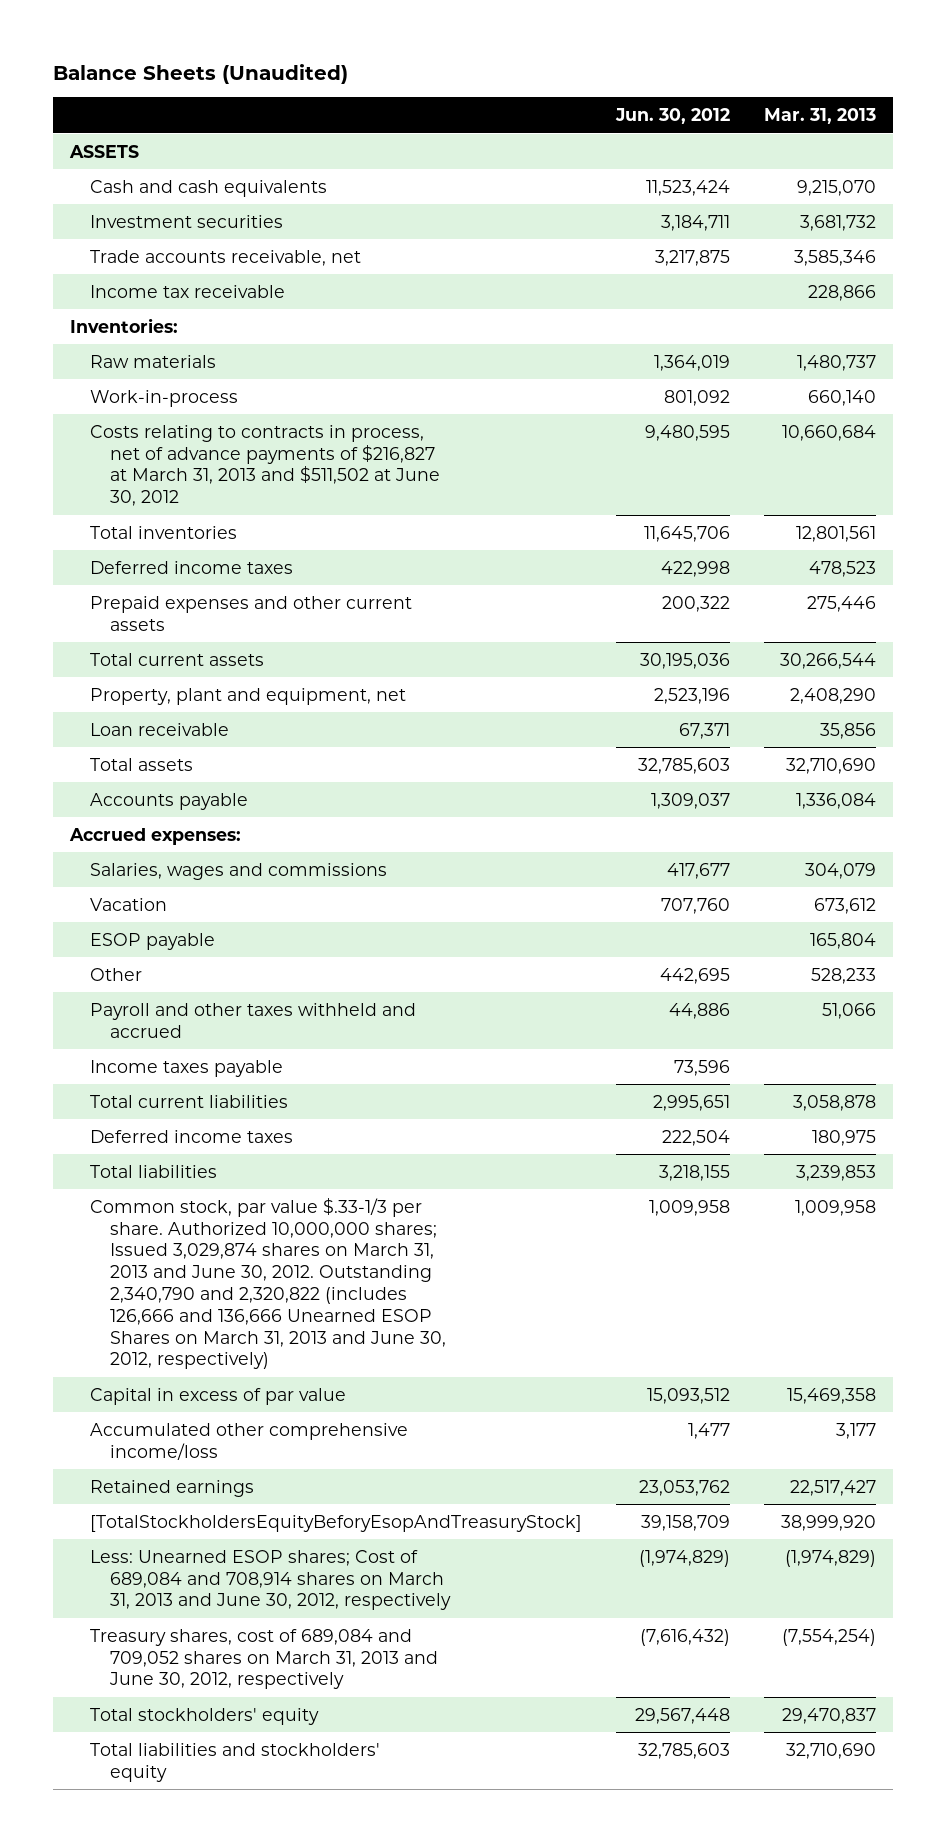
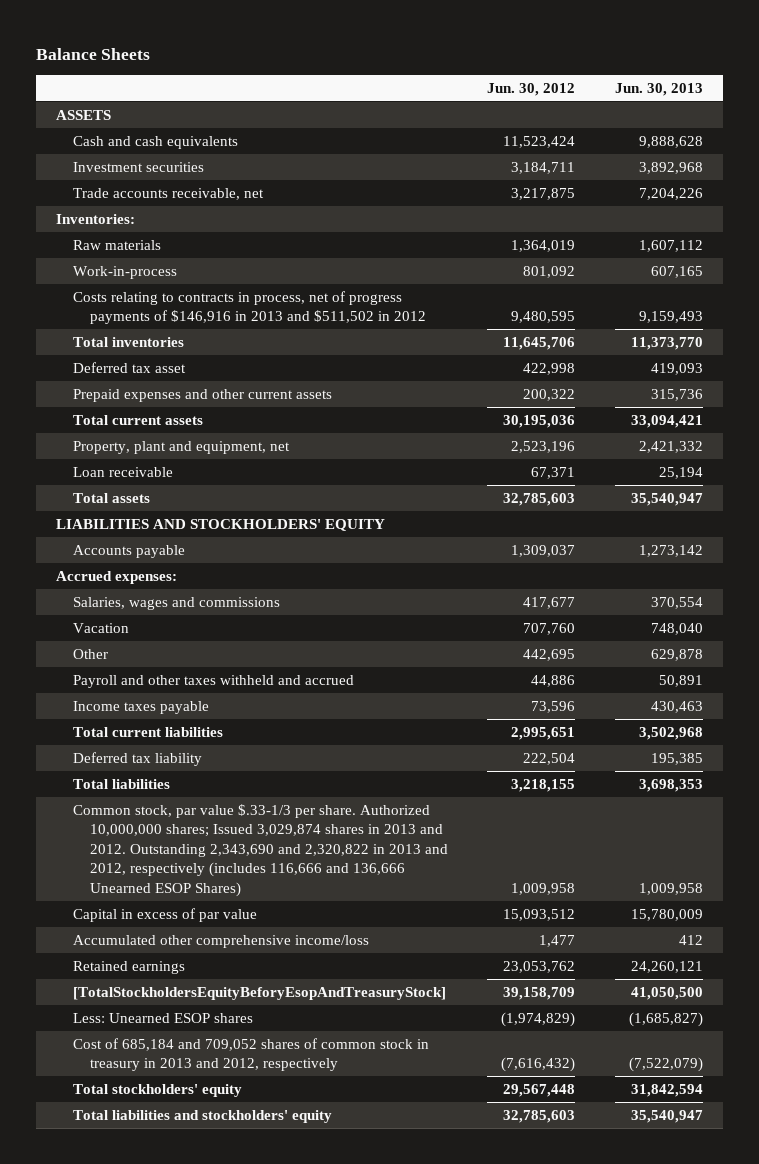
[53,63,349,84] Balance Sheets (Unaudited) -> [36,47,151,60] Balance Sheets
[764,108,877,125] Mar. 31, 2013 -> none
none -> [615,82,704,96] Jun. 30, 2013
[90,284,286,298] Income tax receivable -> none
[90,424,441,507] Costs relating to contracts in process, net of advance payments of $216,827 at March 31, 2013 and $511,502 at June 30, 2012 -> [72,290,426,325] Costs relating to contracts in process, net of progress payments of $146,916 in 2013 and $511,502 in 2012
[90,560,294,574] Deferred income taxes -> [72,361,186,373] Deferred tax asset
none -> [56,518,386,531] LIABILITIES AND STOCKHOLDERS' EQUITY
[90,932,216,950] ESOP payable -> none
[90,1129,294,1143] Deferred income taxes -> [72,751,202,766] Deferred tax liability
[90,1197,447,1370] Common stock, par value $.33-1/3 per share. Authorized 10,000,000 shares; Issued 3,029,874 shares on March 31, 2013 and June 30, 2012. Outstanding 2,340,790 and 2,320,822 (includes 126,666 and 136,666 Unearned ESOP Shares on March 31, 2013 and June 30, 2012, respectively) -> [72,803,448,897] Common stock, par value $.33-1/3 per share. Authorized 10,000,000 shares; Issued 3,029,874 shares in 2013 and 2012. Outstanding 2,343,690 and 2,320,822 in 2013 and 2012, respectively (includes 116,666 and 136,666 Unearned ESOP Shares)
[90,1549,452,1611] Less: Unearned ESOP shares; Cost of 689,084 and 708,914 shares on March 31, 2013 and June 30, 2012, respectively -> [72,1012,253,1023] Less: Unearned ESOP shares
[90,1628,439,1690] Treasury shares, cost of 689,084 and 709,052 shares on March 31, 2013 and June 30, 2012, respectively -> [72,1037,429,1072] Cost of 685,184 and 709,052 shares of common stock in treasury in 2013 and 2012, respectively

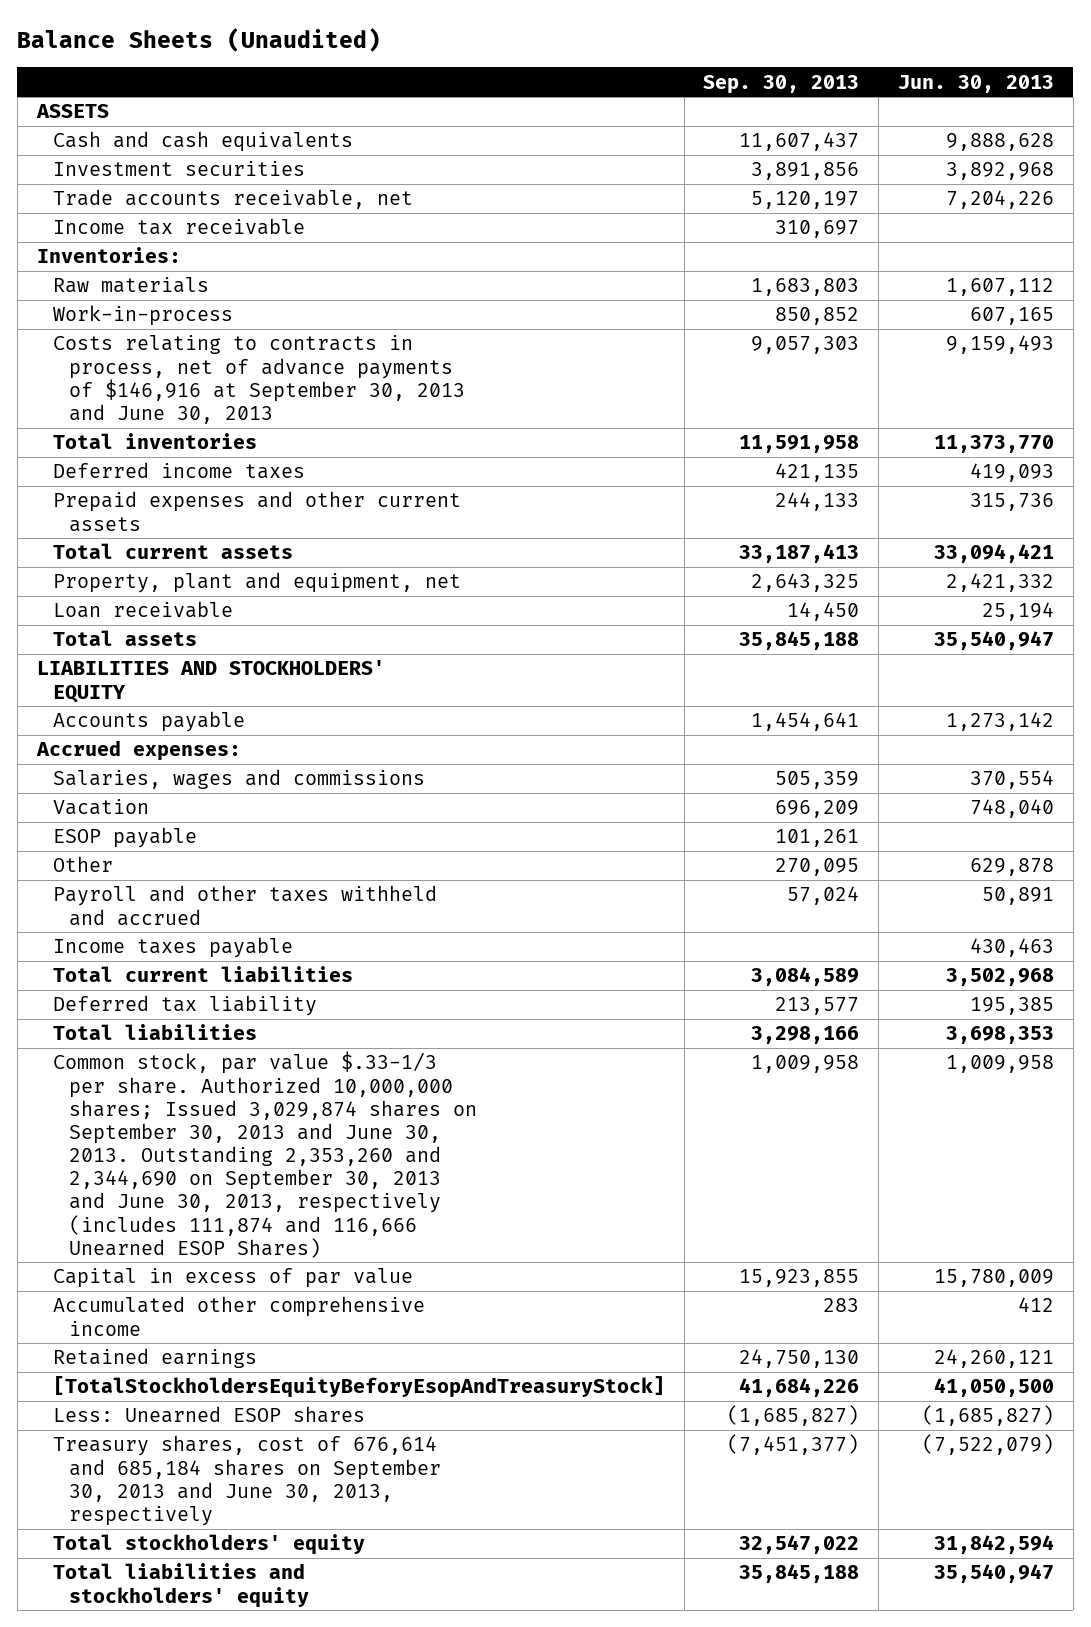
[36,47,151,60] Balance Sheets -> [17,27,382,52] Balance Sheets (Unaudited)
[487,82,576,96] Jun. 30, 2012 -> none
none -> [703,74,860,94] Sep. 30, 2013
none -> [52,218,305,236] Income tax receivable
[72,290,426,325] Costs relating to contracts in process, net of progress payments of $146,916 in 2013 and $511,502 in 2012 -> [52,335,466,424] Costs relating to contracts in process, net of advance payments of $146,916 at September 30, 2013 and June 30, 2013
[72,361,186,373] Deferred tax asset -> [52,462,305,480] Deferred income taxes
none -> [52,827,197,849] ESOP payable
[72,803,448,897] Common stock, par value $.33-1/3 per share. Authorized 10,000,000 shares; Issued 3,029,874 shares in 2013 and 2012. Outstanding 2,343,690 and 2,320,822 in 2013 and 2012, respectively (includes 116,666 and 136,666 Unearned ESOP Shares) -> [52,1051,478,1258] Common stock, par value $.33-1/3 per share. Authorized 10,000,000 shares; Issued 3,029,874 shares on September 30, 2013 and June 30, 2013. Outstanding 2,353,260 and 2,344,690 on September 30, 2013 and June 30, 2013, respectively (includes 111,874 and 116,666 Unearned ESOP Shares)
[72,934,369,948] Accumulated other comprehensive income/loss -> [52,1296,425,1336] Accumulated other comprehensive income
[72,1037,429,1072] Cost of 685,184 and 709,052 shares of common stock in treasury in 2013 and 2012, respectively -> [52,1435,442,1526] Treasury shares, cost of 676,614 and 685,184 shares on September 30, 2013 and June 30, 2013, respectively

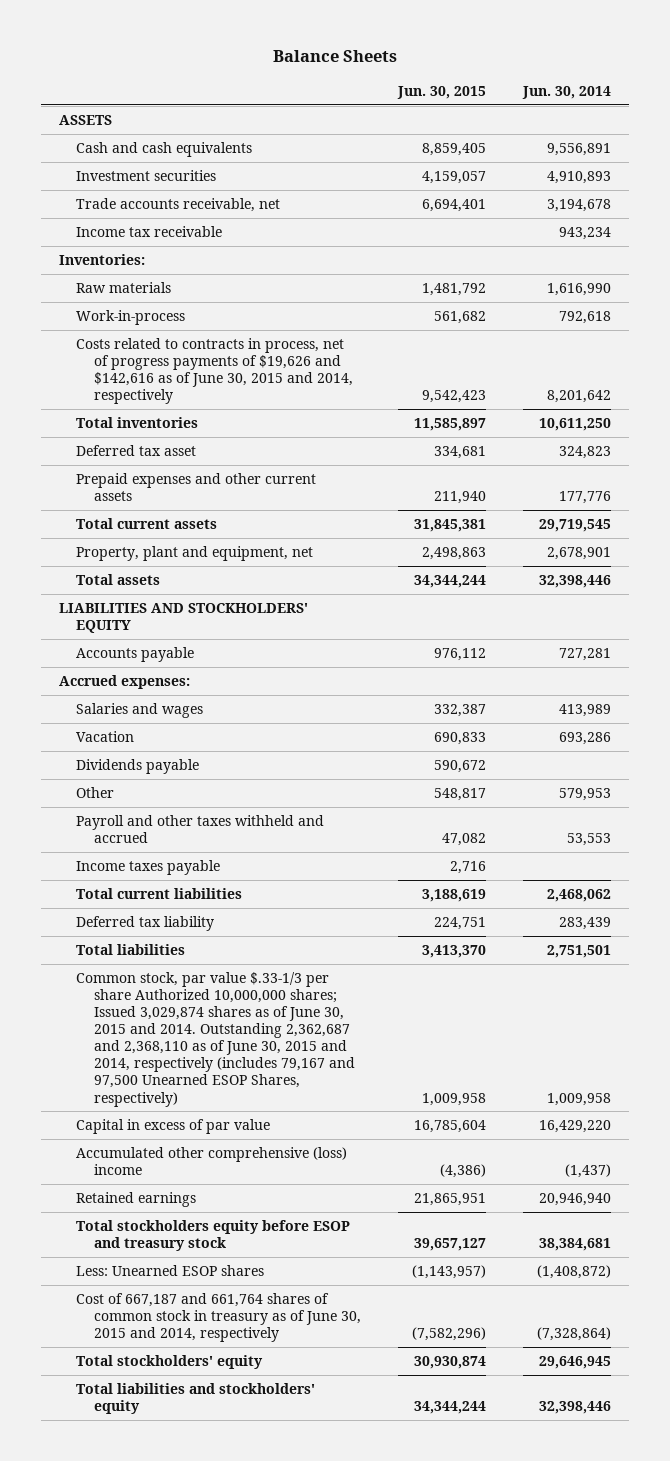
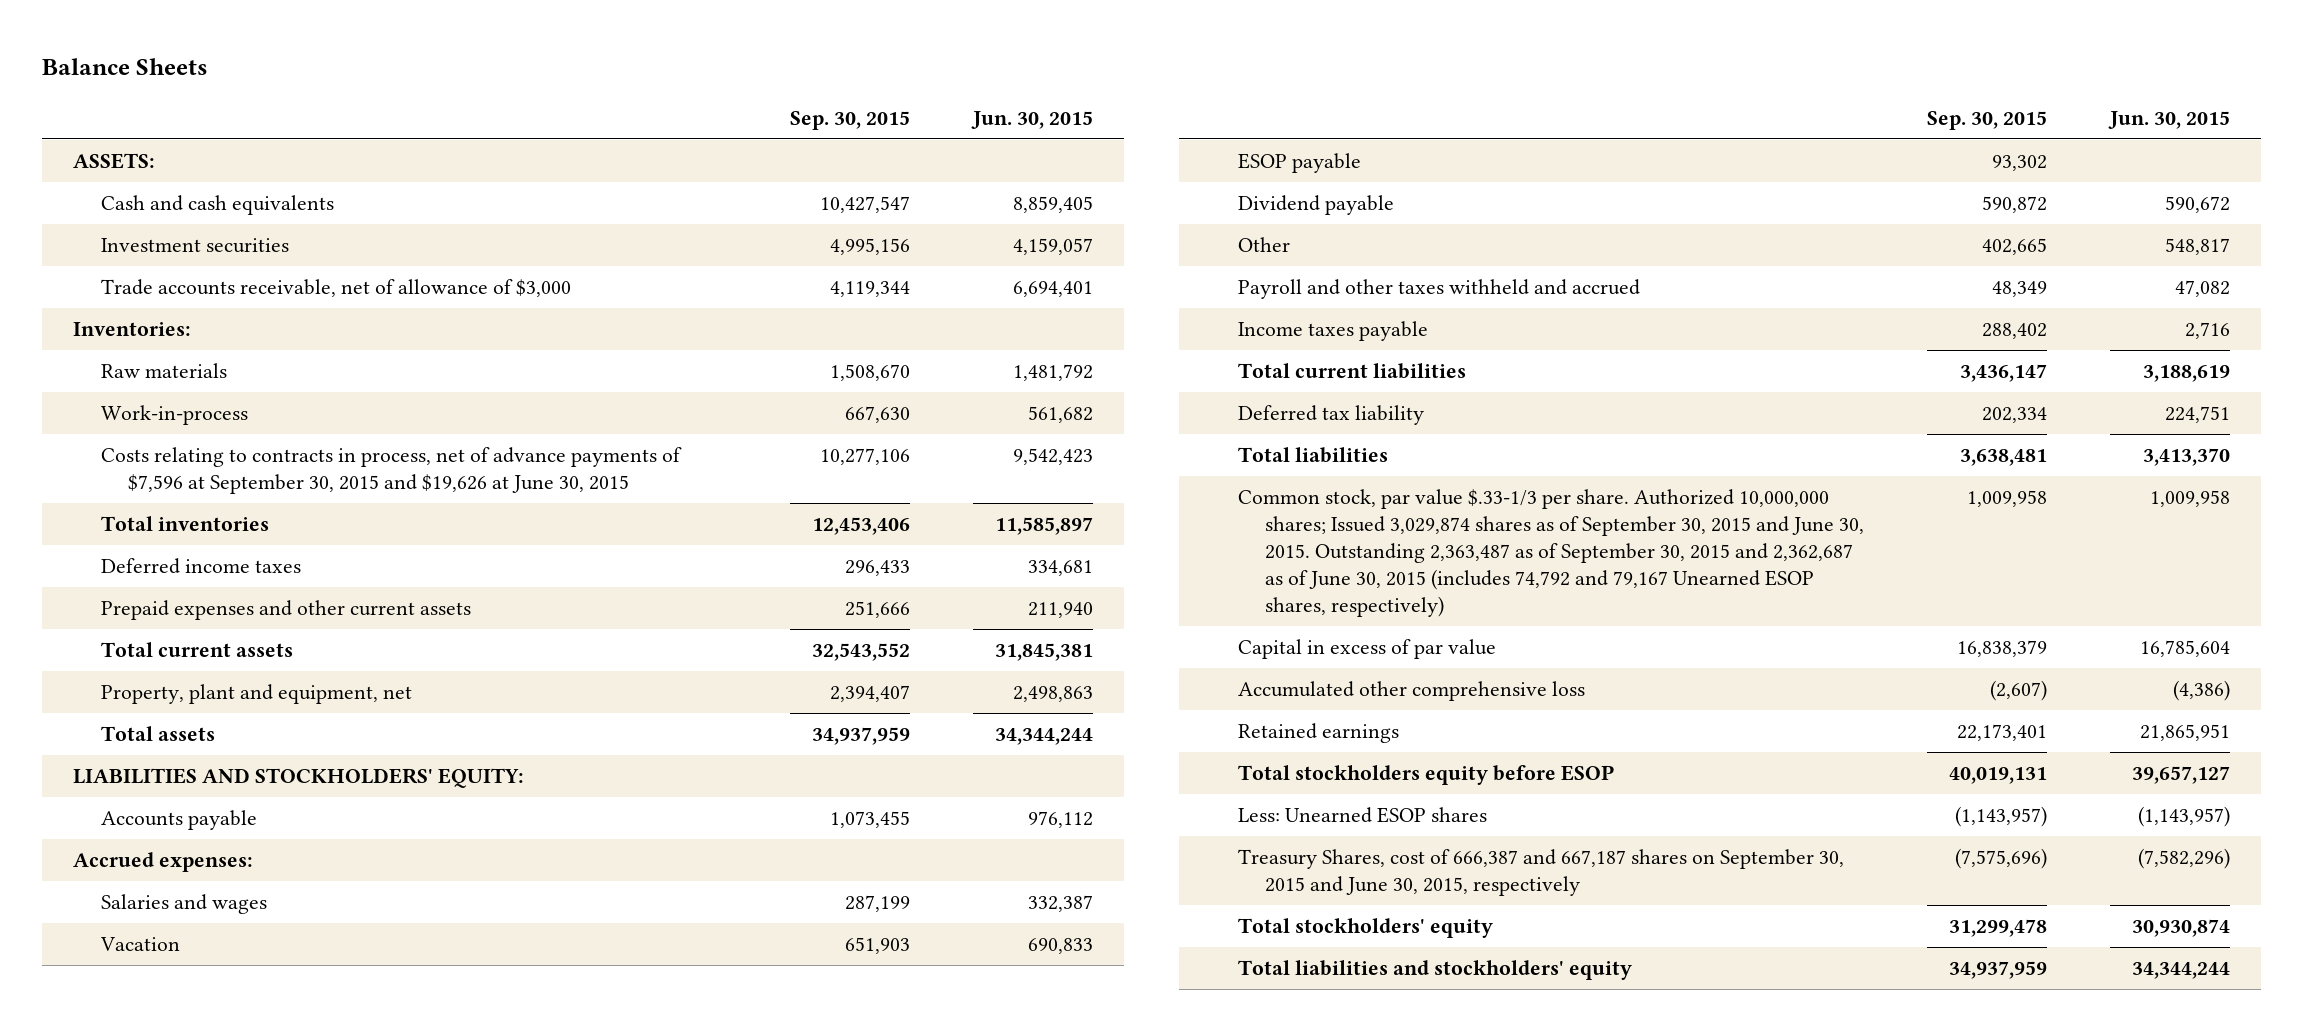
[521,85,611,99] Jun. 30, 2014 -> none
none -> [790,110,911,130] Sep. 30, 2015
[58,115,112,126] ASSETS -> [73,152,156,169] ASSETS:
[76,226,223,238] Income tax receivable -> none
[76,198,281,213] Trade accounts receivable, net -> [100,278,571,297] Trade accounts receivable, net of allowance of $3,000
[76,338,354,405] Costs related to contracts in process, net of progress payments of $19,626 and $142,616 as of June 30, 2015 and 2014, respectively -> [100,446,682,495] Costs relating to contracts in process, net of advance payments of $7,596 at September 30, 2015 and $19,626 at June 30, 2015
[76,445,197,457] Deferred tax asset -> [100,557,301,574] Deferred income taxes
[58,603,308,634] LIABILITIES AND STOCKHOLDERS' EQUITY -> [73,767,525,788] LIABILITIES AND STOCKHOLDERS' EQUITY:
none -> [1237,152,1361,173] ESOP payable
[76,759,200,775] Dividends payable -> [1237,194,1394,215] Dividend payable
[76,972,356,1107] Common stock, par value $.33-1/3 per share Authorized 10,000,000 shares; Issued 3,029,874 shares as of June 30, 2015 and 2014. Outstanding 2,362,687 and 2,368,110 as of June 30, 2015 and 2014, respectively (includes 79,167 and 97,500 Unearned ESOP Shares, respectively) -> [1237,488,1865,618] Common stock, par value $.33-1/3 per share. Authorized 10,000,000 shares; Issued 3,029,874 shares as of September 30, 2015 and June 30, 2015. Outstanding 2,363,487 as of September 30, 2015 and 2,362,687 as of June 30, 2015 (includes 74,792 and 79,167 Unearned ESOP shares, respectively)
[76,1147,348,1176] Accumulated other comprehensive (loss) income -> [1237,680,1585,701] Accumulated other comprehensive loss
[76,1220,351,1252] Total stockholders equity before ESOP and treasury stock -> [1237,764,1614,785] Total stockholders equity before ESOP
[76,1293,362,1343] Cost of 667,187 and 661,764 shares of common stock in treasury as of June 30, 2015 and 2014, respectively -> [1237,848,1844,897] Treasury Shares, cost of 666,387 and 667,187 shares on September 30, 2015 and June 30, 2015, respectively

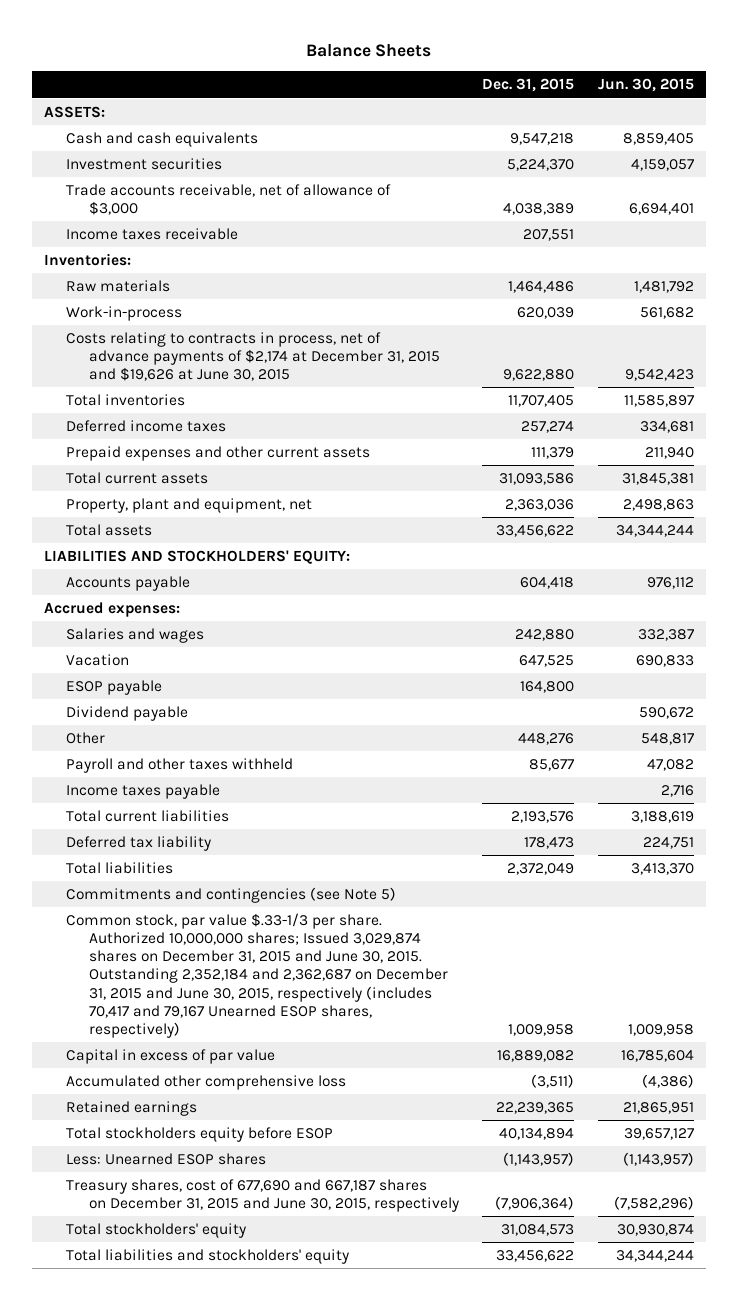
[790,110,911,130] Sep. 30, 2015 -> none
none -> [482,78,575,93] Dec. 31, 2015
none -> [66,227,239,240] Income taxes receivable
[100,446,682,495] Costs relating to contracts in process, net of advance payments of $7,596 at September 30, 2015 and $19,626 at June 30, 2015 -> [66,331,440,382] Costs relating to contracts in process, net of advance payments of $2,174 at December 31, 2015 and $19,626 at June 30, 2015
[1237,278,1640,299] Payroll and other taxes withheld and accrued -> [66,757,294,773] Payroll and other taxes withheld
none -> [66,886,397,903] Commitments and contingencies (see Note 5)
[1237,488,1865,618] Common stock, par value $.33-1/3 per share. Authorized 10,000,000 shares; Issued 3,029,874 shares as of September 30, 2015 and June 30, 2015. Outstanding 2,363,487 as of September 30, 2015 and 2,362,687 as of June 30, 2015 (includes 74,792 and 79,167 Unearned ESOP shares, respectively) -> [66,912,448,1038] Common stock, par value $.33-1/3 per share. Authorized 10,000,000 shares; Issued 3,029,874 shares on December 31, 2015 and June 30, 2015. Outstanding 2,352,184 and 2,362,687 on December 31, 2015 and June 30, 2015, respectively (includes 70,417 and 79,167 Unearned ESOP shares, respectively)
[1237,848,1844,897] Treasury Shares, cost of 666,387 and 667,187 shares on September 30, 2015 and June 30, 2015, respectively -> [66,1178,459,1213] Treasury shares, cost of 677,690 and 667,187 shares on December 31, 2015 and June 30, 2015, respectively

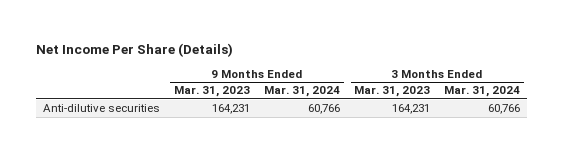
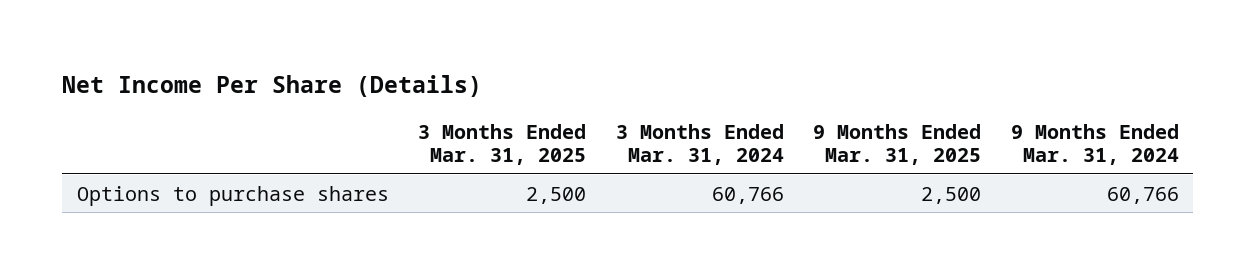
[173,86,250,98] Mar. 31, 2023 -> none
[354,86,431,98] Mar. 31, 2023 -> none
none -> [418,124,587,166] 3 Months Ended Mar. 31, 2025
none -> [813,124,982,166] 9 Months Ended Mar. 31, 2025
[42,104,160,113] Anti-dilutive securities -> [76,185,389,206] Options to purchase shares

